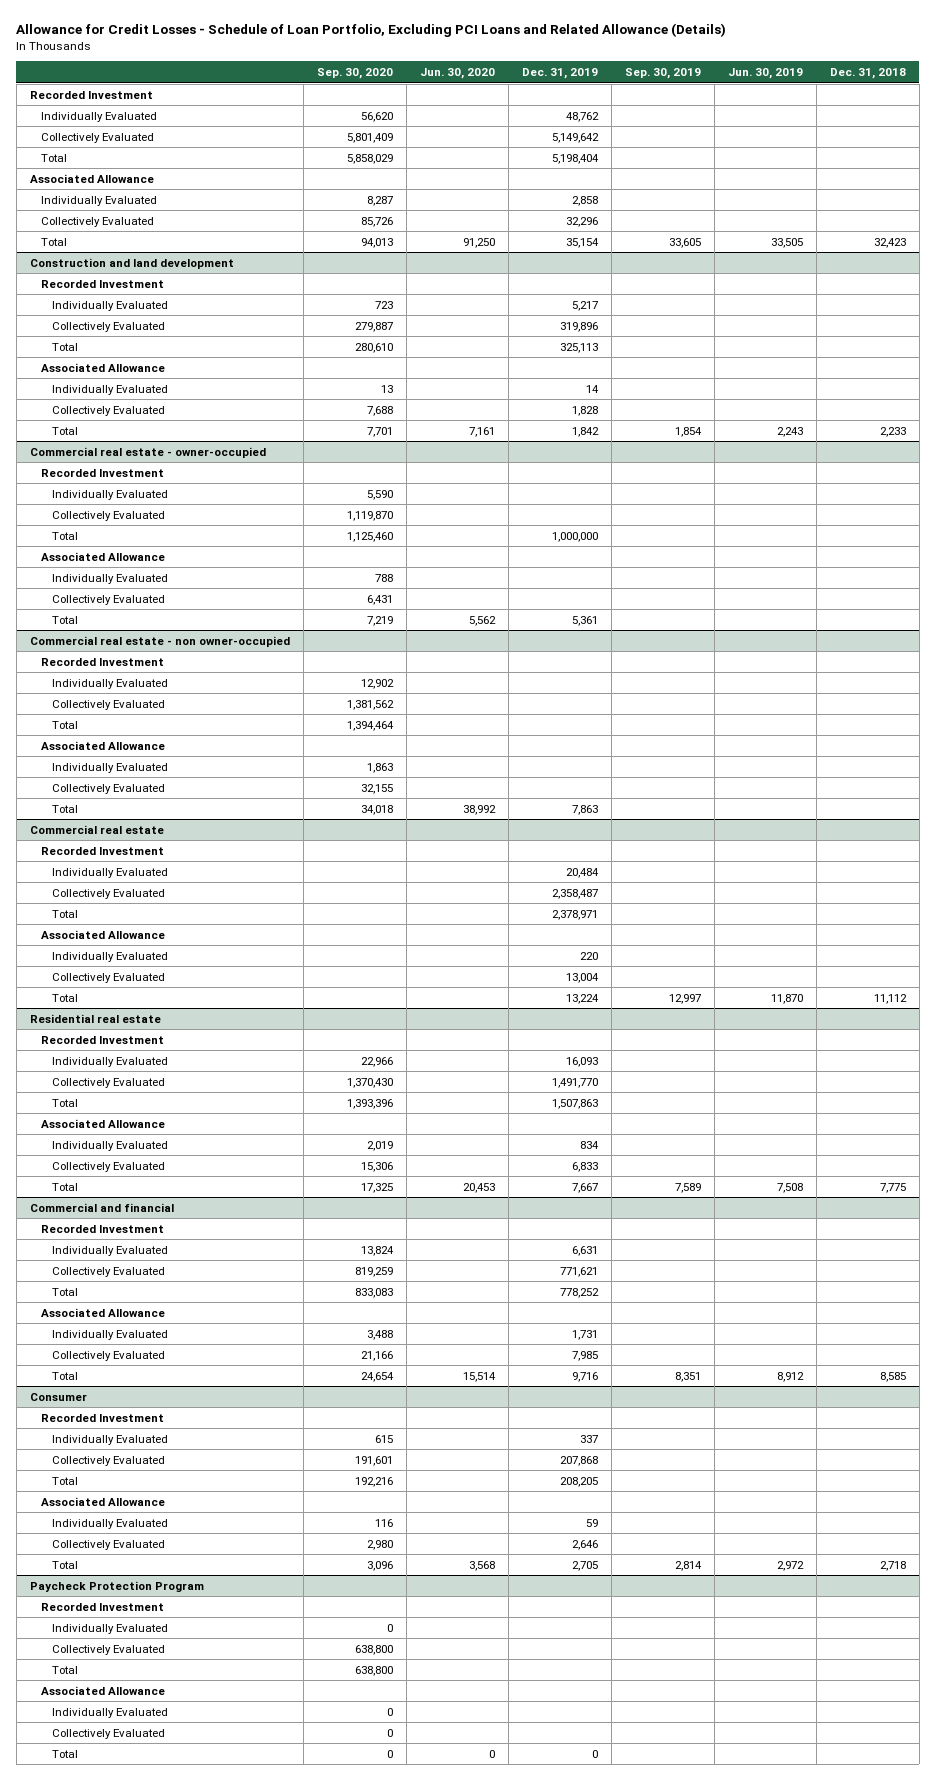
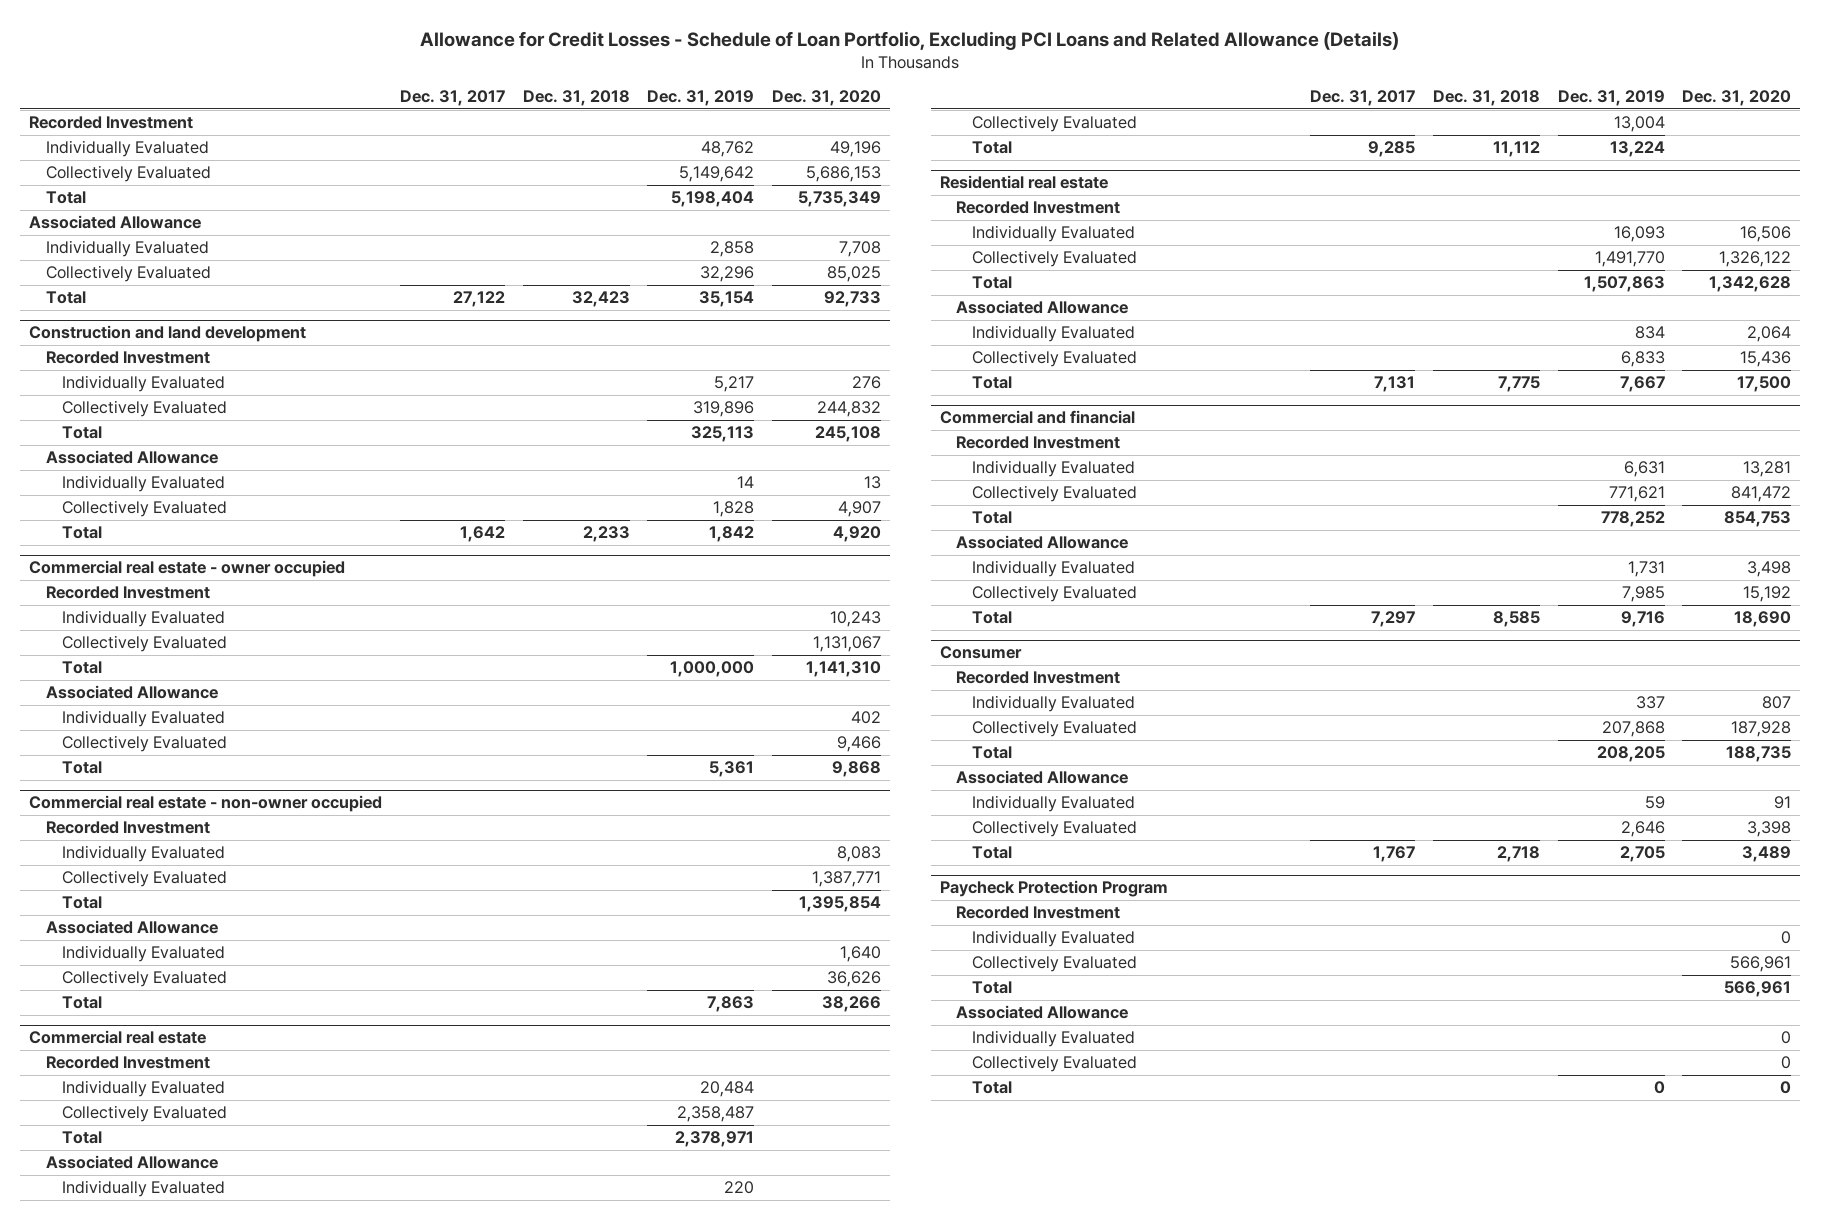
[316,68,393,80] Sep. 30, 2020 -> none
[419,68,495,80] Jun. 30, 2020 -> none
[624,68,701,80] Sep. 30, 2019 -> none
[727,68,803,80] Jun. 30, 2019 -> none
none -> [399,90,505,107] Dec. 31, 2017
none -> [772,90,882,107] Dec. 31, 2020
[29,446,266,458] Commercial real estate - owner-occupied -> [29,560,346,578] Commercial real estate - owner occupied
[29,635,290,647] Commercial real estate - non owner-occupied -> [29,795,383,813] Commercial real estate - non-owner occupied

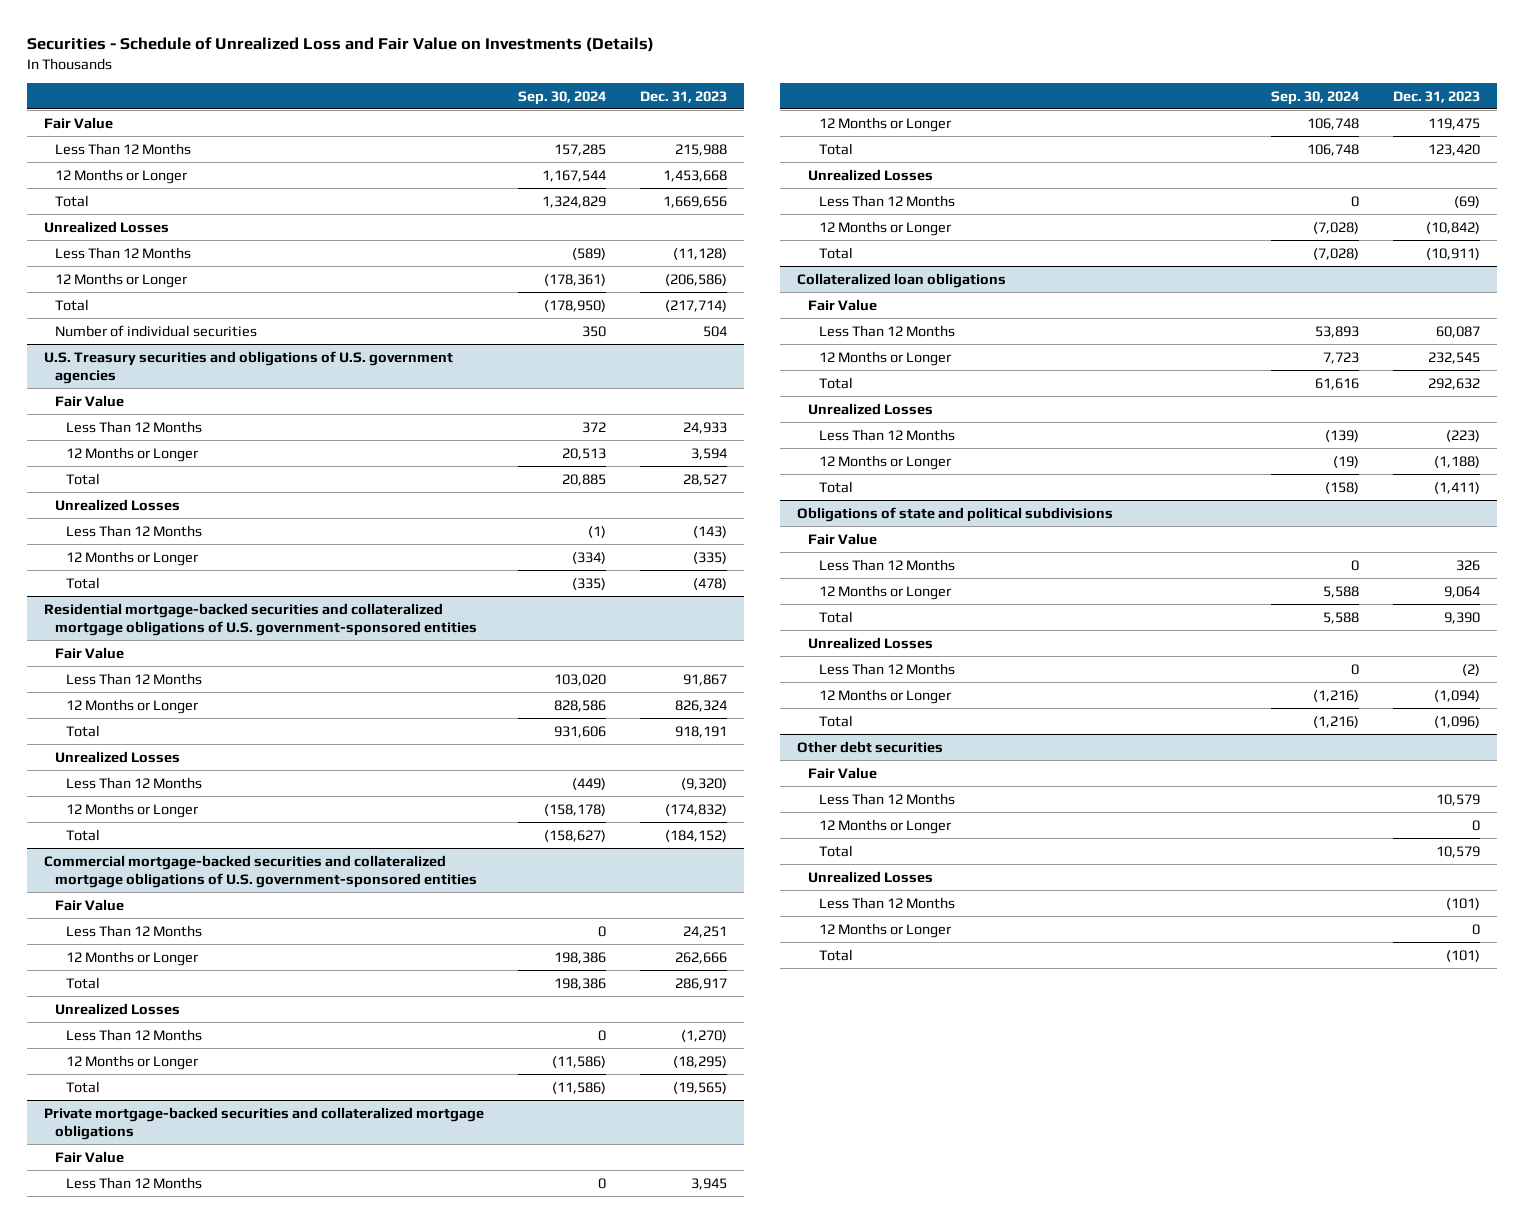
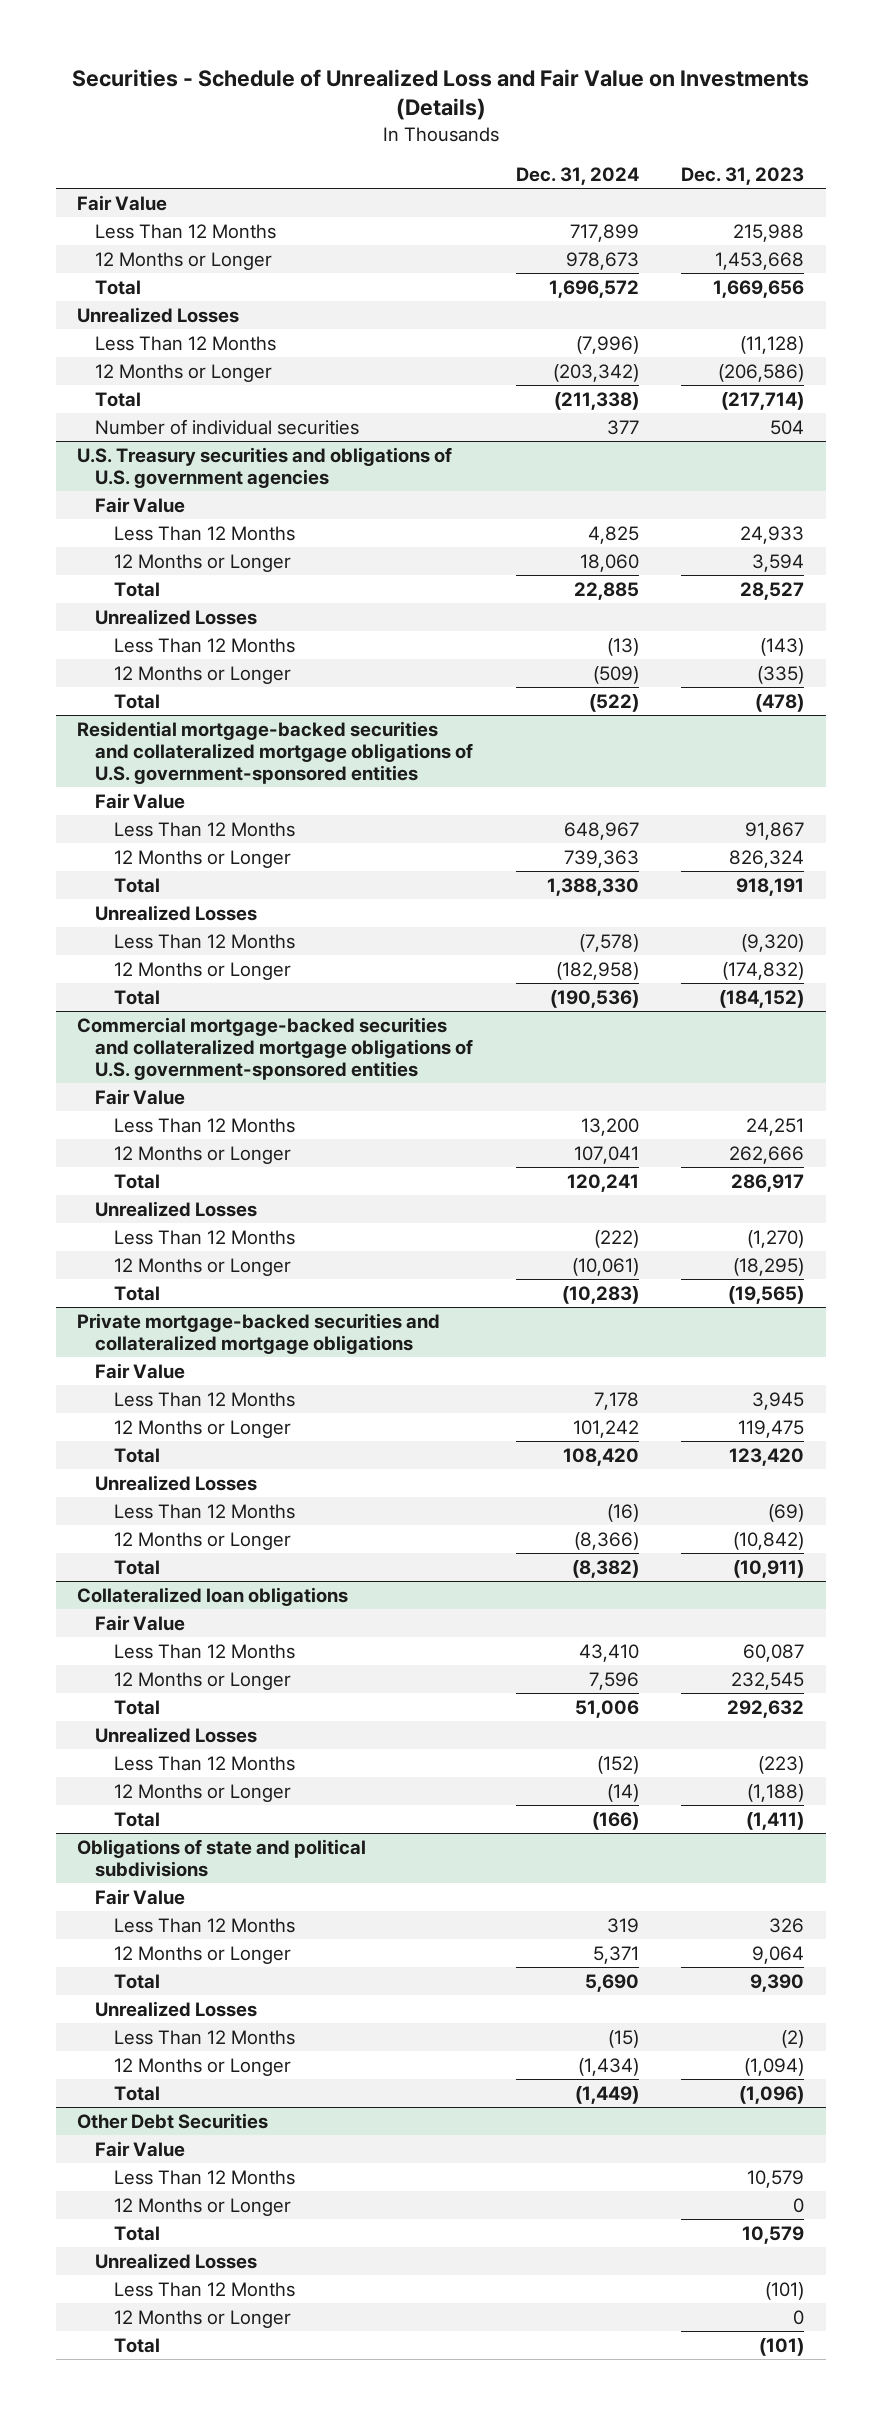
[517,90,606,105] Sep. 30, 2024 -> none
none -> [515,167,639,186] Dec. 31, 2024
[796,740,943,753] Other debt securities -> [77,2112,269,2129] Other Debt Securities

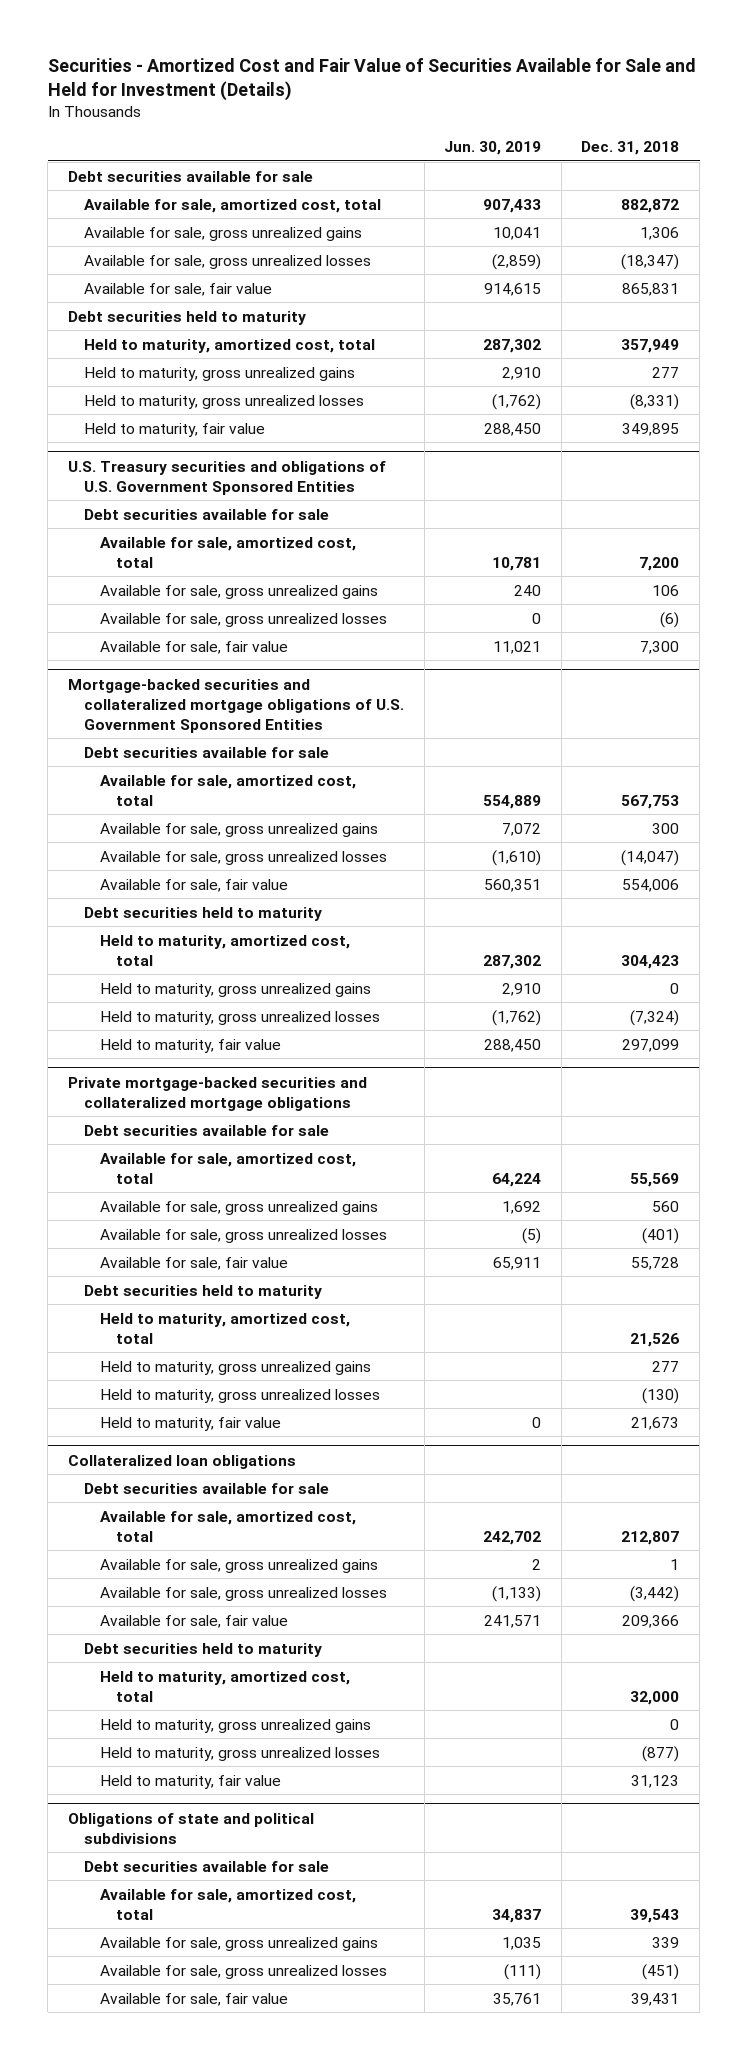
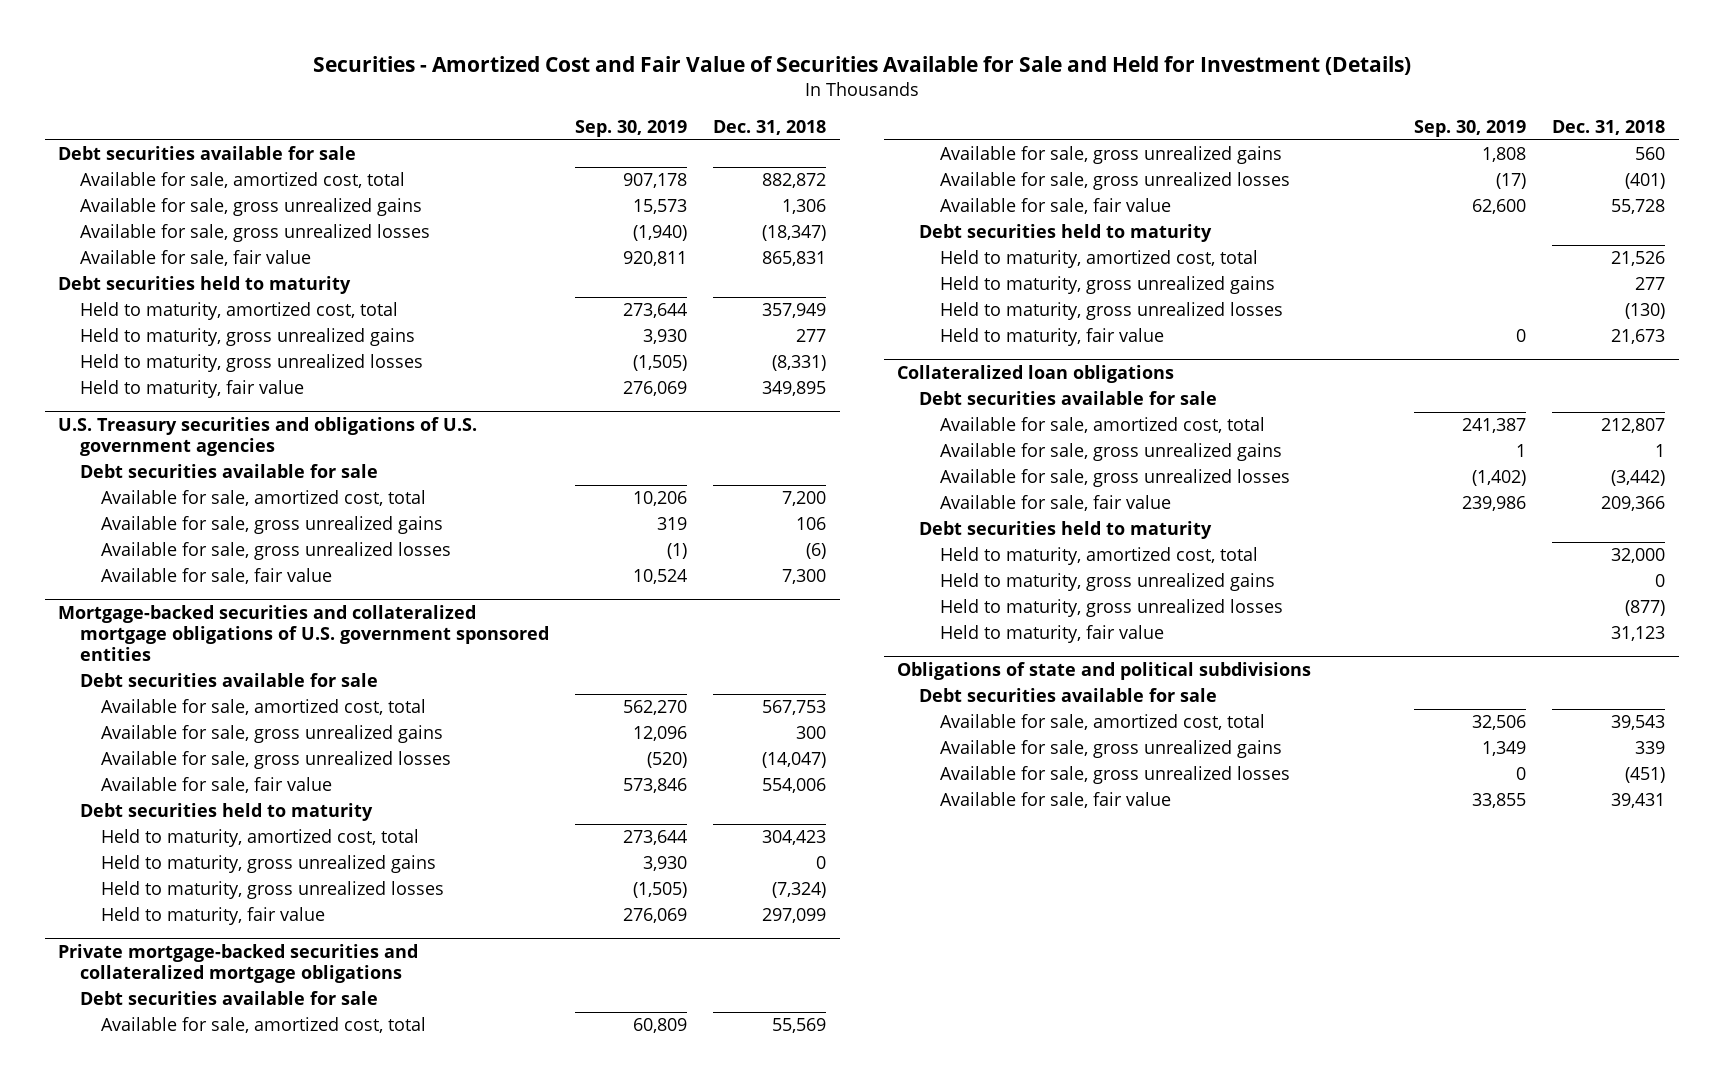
[444,140,542,155] Jun. 30, 2019 -> none
none -> [574,119,687,137] Sep. 30, 2019
[68,460,387,495] U.S. Treasury securities and obligations of U.S. Government Sponsored Entities -> [57,416,477,457] U.S. Treasury securities and obligations of U.S. government agencies
[68,678,404,733] Mortgage-backed securities and collateralized mortgage obligations of U.S. Government Sponsored Entities -> [57,604,549,662] Mortgage-backed securities and collateralized mortgage obligations of U.S. government sponsored entities

